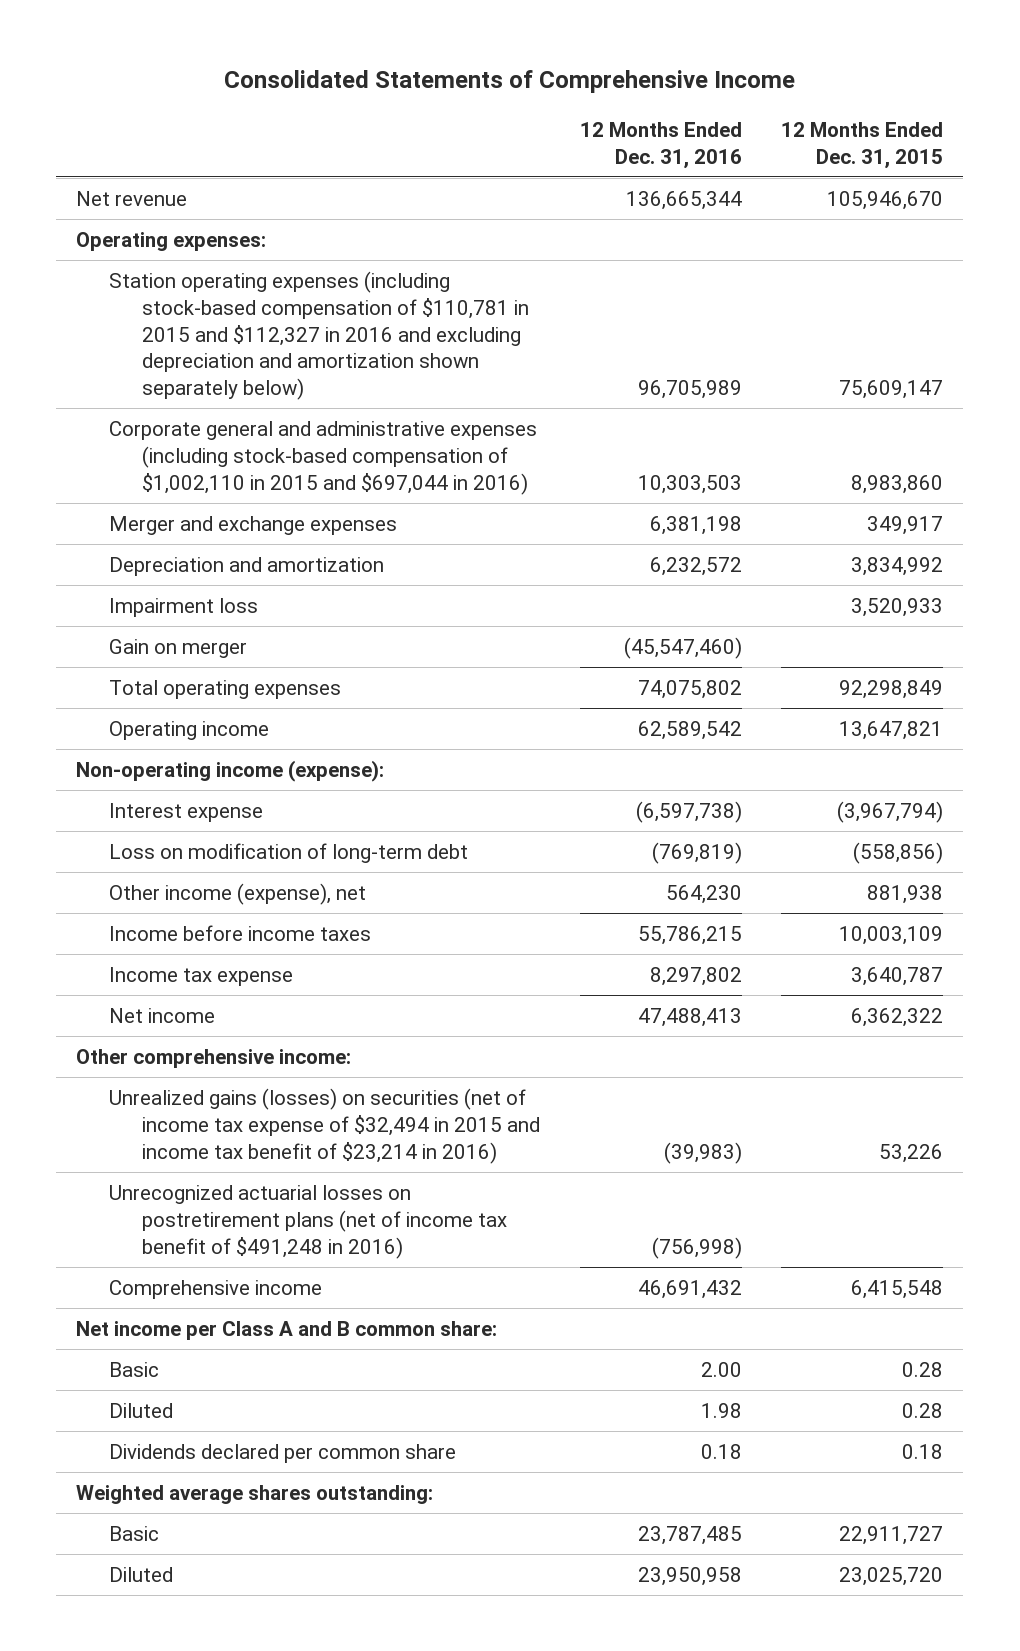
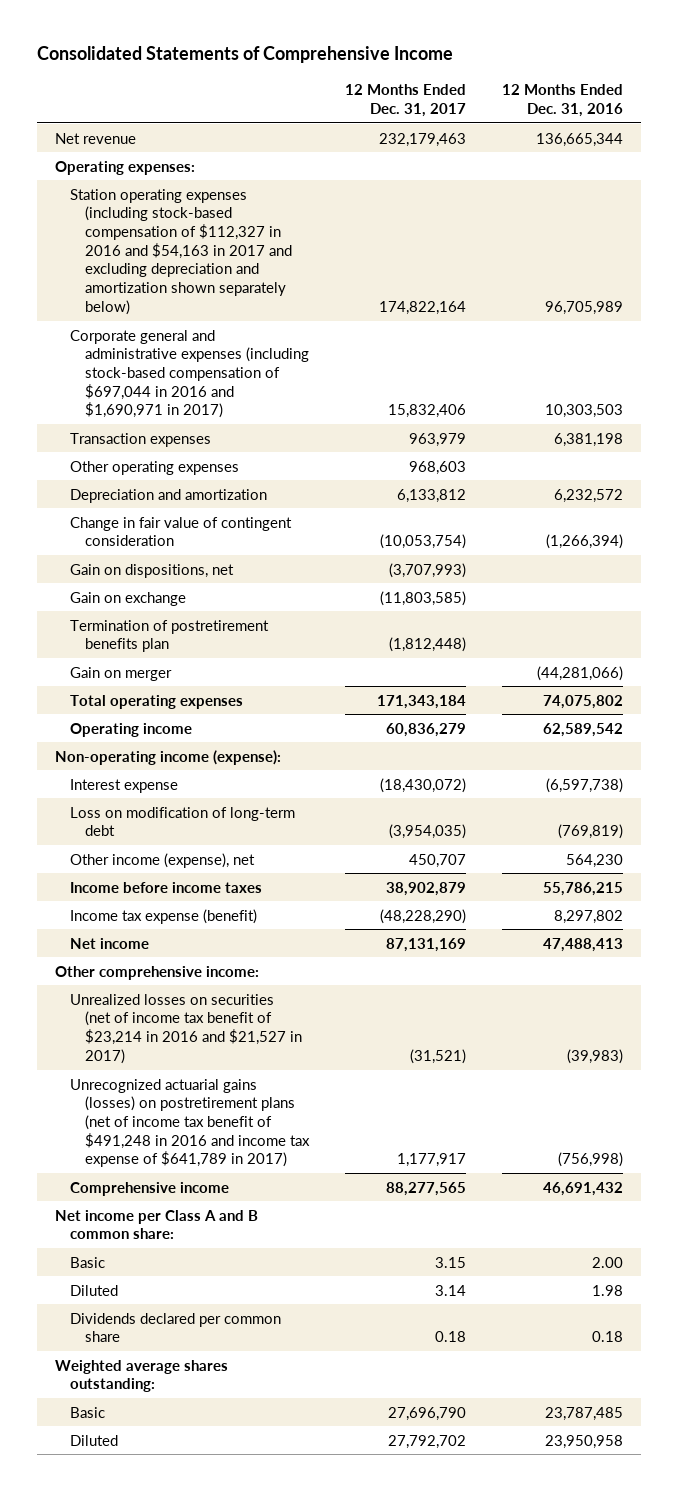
[781,121,944,169] 12 Months Ended Dec. 31, 2015 -> none
none -> [344,84,466,117] 12 Months Ended Dec. 31, 2017
[109,270,530,401] Station operating expenses (including stock-based compensation of $110,781 in 2015 and $112,327 in 2016 and excluding depreciation and amortization shown separately below) -> [69,188,292,315] Station operating expenses (including stock-based compensation of $112,327 in 2016 and $54,163 in 2017 and excluding depreciation and amortization shown separately below)
[109,420,538,495] Corporate general and administrative expenses (including stock-based compensation of $1,002,110 in 2015 and $697,044 in 2016) -> [69,329,309,419] Corporate general and administrative expenses (including stock-based compensation of $697,044 in 2016 and $1,690,971 in 2017)
[109,515,398,535] Merger and exchange expenses -> [69,432,211,447] Transaction expenses
none -> [69,460,239,475] Other operating expenses
[109,597,259,617] Impairment loss -> none
none -> [69,516,292,547] Change in fair value of contingent consideration
none -> [69,563,234,578] Gain on dispositions, net
none -> [69,591,186,606] Gain on exchange
none -> [69,619,269,653] Termination of postretirement benefits plan
[623,636,742,659] (45,547,460) -> [537,665,624,681] (44,281,066)
[109,966,294,986] Income tax expense -> [69,908,257,924] Income tax expense (benefit)
[109,1087,541,1164] Unrealized gains (losses) on securities (net of income tax expense of $32,494 in 2015 and income tax benefit of $23,214 in 2016) -> [69,993,302,1064] Unrealized losses on securities (net of income tax benefit of $23,214 in 2016 and $21,527 in 2017)
[109,1184,508,1259] Unrecognized actuarial losses on postretirement plans (net of income tax benefit of $491,248 in 2016) -> [69,1078,310,1168] Unrecognized actuarial gains (losses) on postretirement plans (net of income tax benefit of $491,248 in 2016 and income tax expense of $641,789 in 2017)

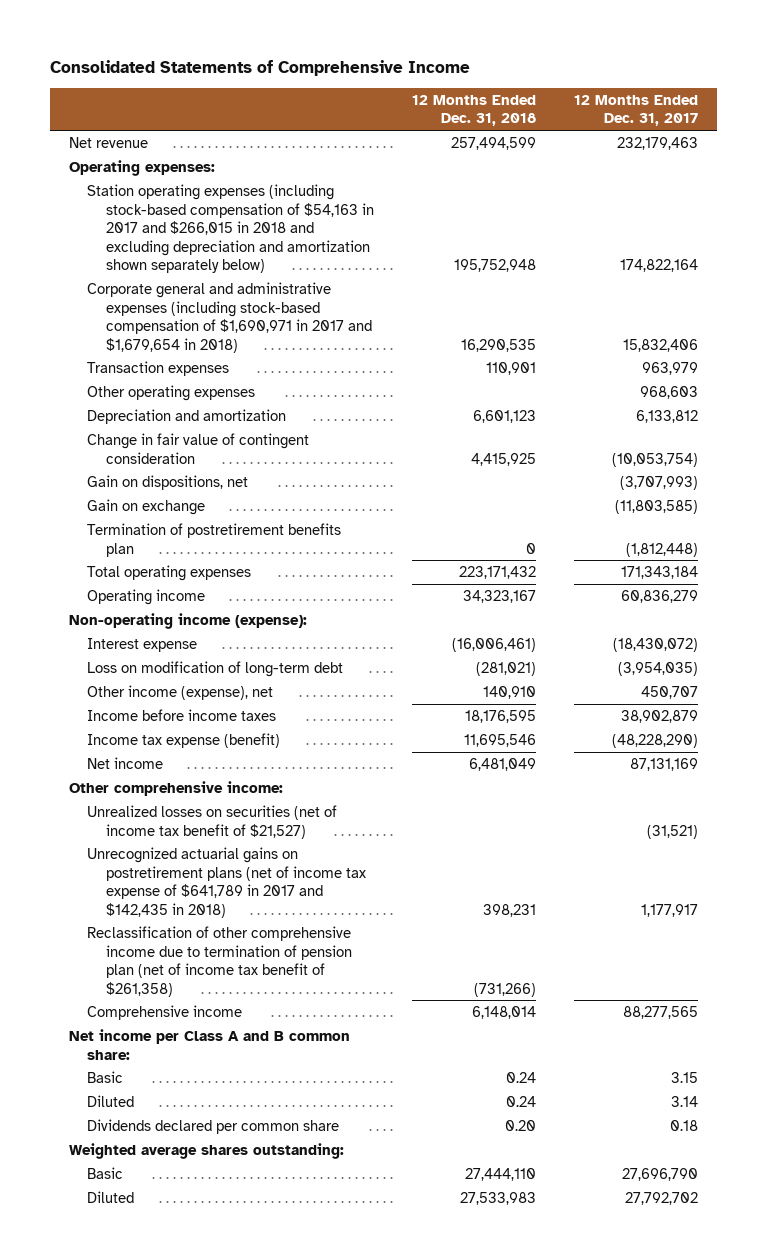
[502,84,624,117] 12 Months Ended Dec. 31, 2016 -> none
none -> [411,94,536,127] 12 Months Ended Dec. 31, 2018
[69,188,292,315] Station operating expenses (including stock-based compensation of $112,327 in 2016 and $54,163 in 2017 and excluding depreciation and amortization shown separately below) -> [87,183,374,274] Station operating expenses (including stock-based compensation of $54,163 in 2017 and $266,015 in 2018 and excluding depreciation and amortization shown separately below)
[69,329,309,419] Corporate general and administrative expenses (including stock-based compensation of $697,044 in 2016 and $1,690,971 in 2017) -> [87,281,372,353] Corporate general and administrative expenses (including stock-based compensation of $1,690,971 in 2017 and $1,679,654 in 2018)
[69,666,172,681] Gain on merger -> none
[69,993,302,1064] Unrealized losses on securities (net of income tax benefit of $23,214 in 2016 and $21,527 in 2017) -> [87,804,338,839] Unrealized losses on securities (net of income tax benefit of $21,527)
[69,1078,310,1168] Unrecognized actuarial gains (losses) on postretirement plans (net of income tax benefit of $491,248 in 2016 and income tax expense of $641,789 in 2017) -> [87,846,366,918] Unrecognized actuarial gains on postretirement plans (net of income tax expense of $641,789 in 2017 and $142,435 in 2018)
none -> [87,925,352,997] Reclassification of other comprehensive income due to termination of pension plan (net of income tax benefit of $261,358)

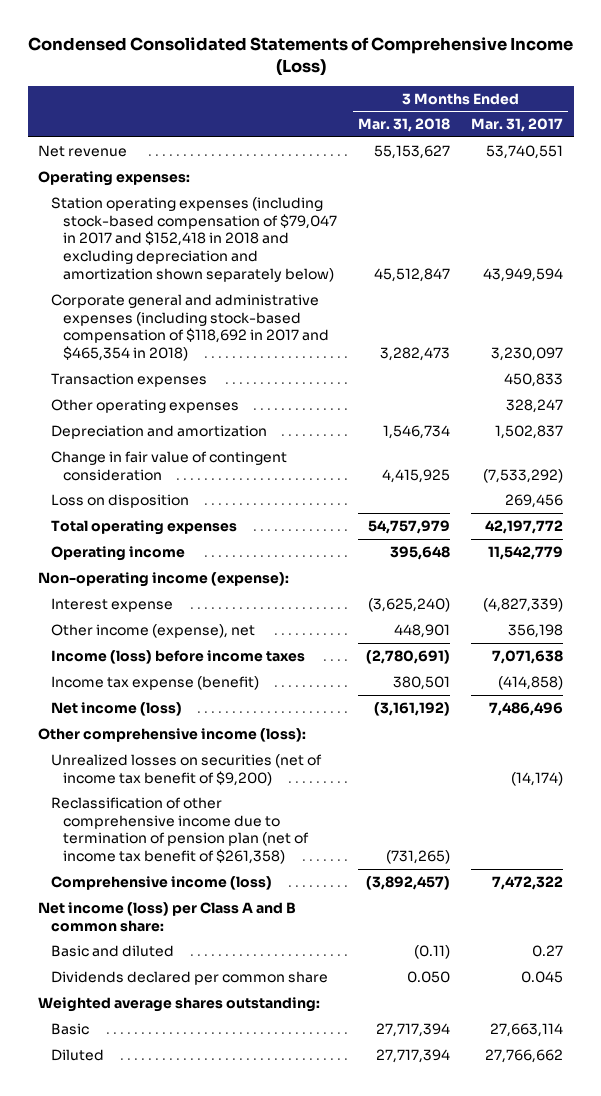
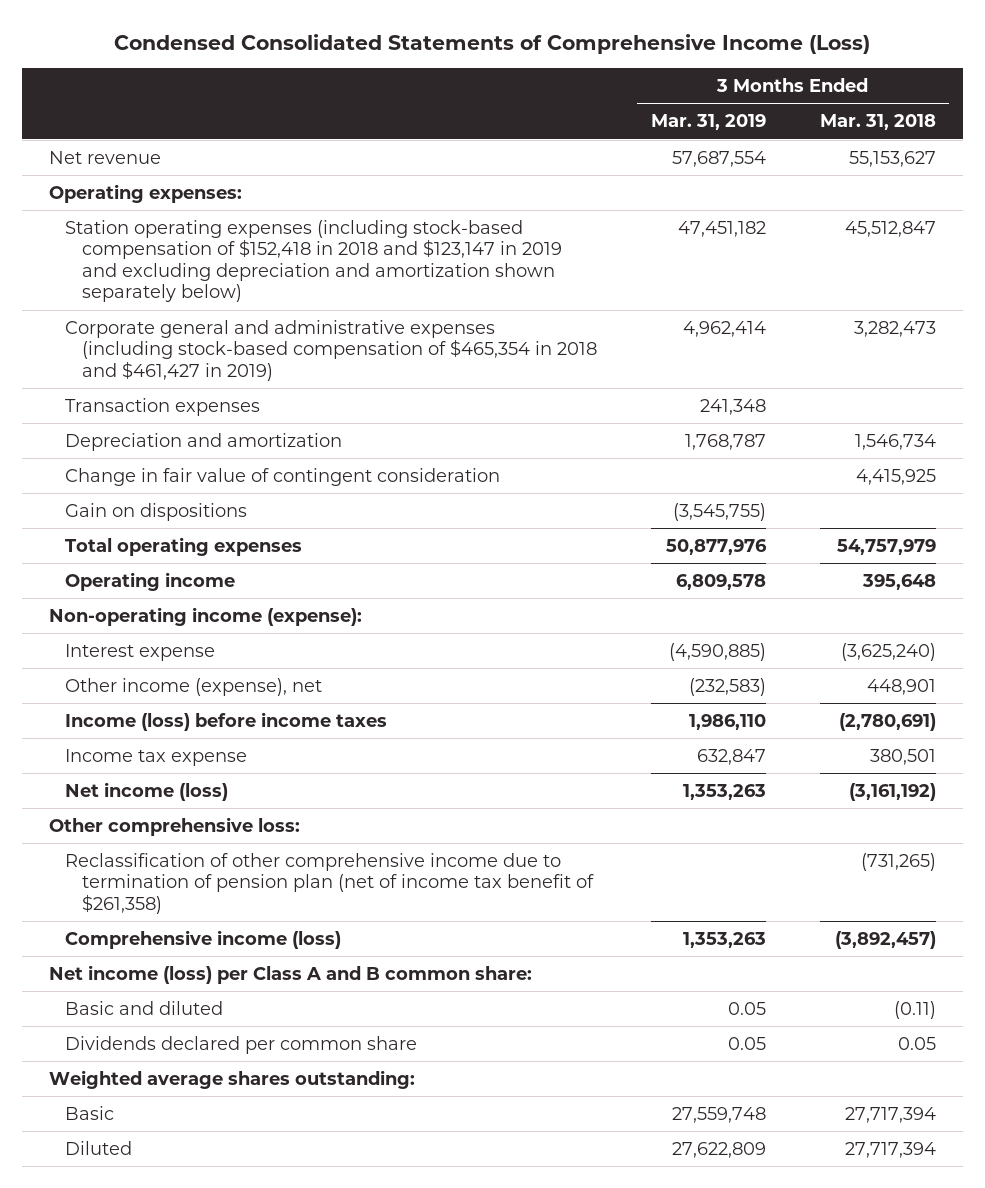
[471,118,564,133] Mar. 31, 2017 -> none
none -> [650,114,766,131] Mar. 31, 2019
[50,196,338,282] Station operating expenses (including stock-based compensation of $79,047 in 2017 and $152,418 in 2018 and excluding depreciation and amortization shown separately below) -> [65,219,562,303] Station operating expenses (including stock-based compensation of $152,418 in 2018 and $123,147 in 2019 and excluding depreciation and amortization shown separately below)
[50,293,330,362] Corporate general and administrative expenses (including stock-based compensation of $118,692 in 2017 and $465,354 in 2018) -> [65,319,597,381] Corporate general and administrative expenses (including stock-based compensation of $465,354 in 2018 and $461,427 in 2019)
[50,398,239,413] Other operating expenses -> none
[50,493,189,508] Loss on disposition -> [65,502,248,521] Gain on dispositions
[50,675,259,690] Income tax expense (benefit) -> [65,748,248,766] Income tax expense
[50,753,322,786] Unrealized losses on securities (net of income tax benefit of $9,200) -> none
[38,727,307,742] Other comprehensive income (loss): -> [48,816,300,836] Other comprehensive loss:
[407,970,451,983] 0.050 -> [897,1036,936,1050] 0.05

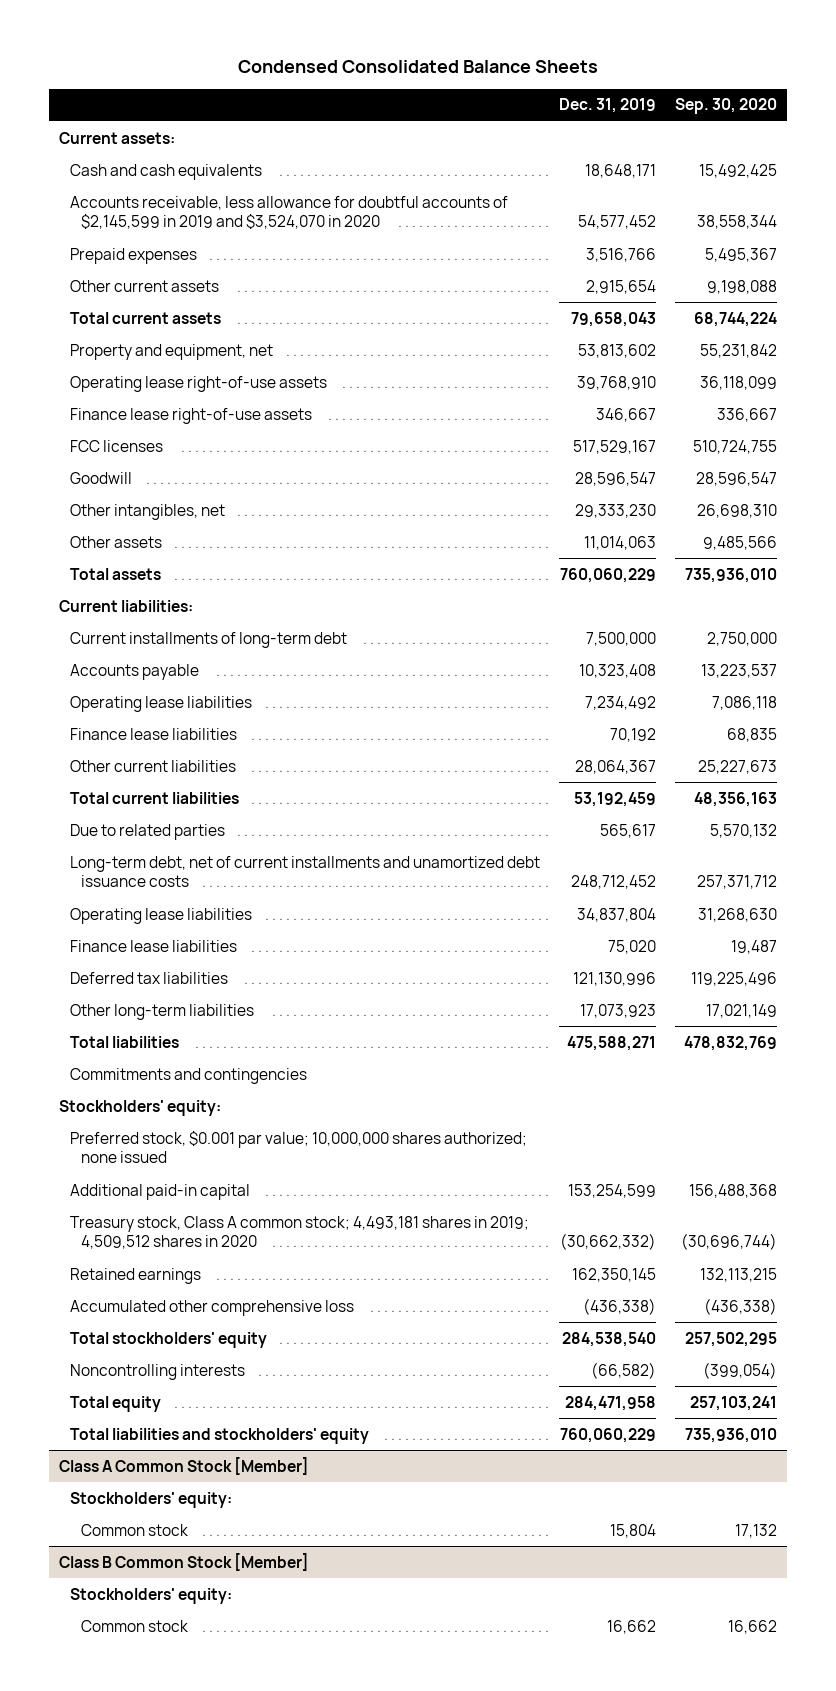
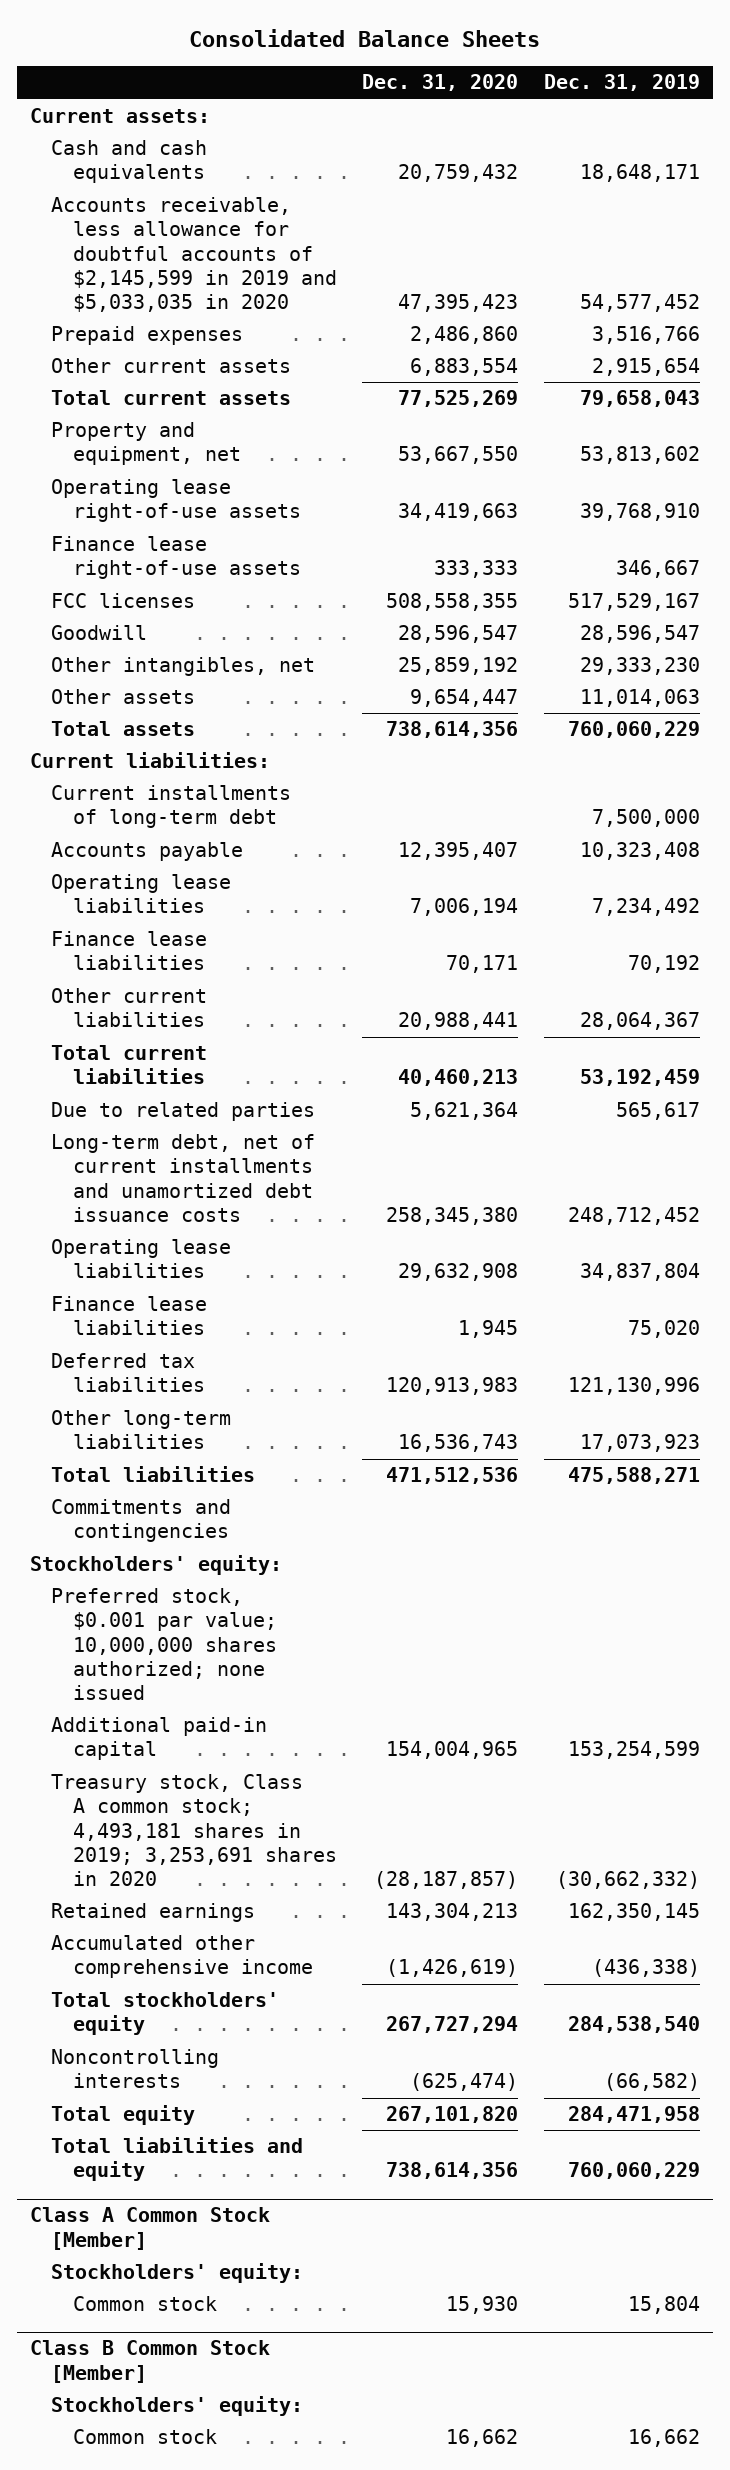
[237,60,598,74] Condensed Consolidated Balance Sheets -> [188,28,540,47] Consolidated Balance Sheets
[675,98,778,115] Sep. 30, 2020 -> none
none -> [362,74,519,92] Dec. 31, 2020
[69,195,508,230] Accounts receivable, less allowance for doubtful accounts of $2,145,599 in 2019 and $3,524,070 in 2020 -> [51,197,337,313] Accounts receivable, less allowance for doubtful accounts of $2,145,599 in 2019 and $5,033,035 in 2020
[69,1215,529,1250] Treasury stock, Class A common stock; 4,493,181 shares in 2019; 4,509,512 shares in 2020 -> [51,1774,337,1887] Treasury stock, Class A common stock; 4,493,181 shares in 2019; 3,253,691 shares in 2020
[69,1299,354,1316] Accumulated other comprehensive loss -> [51,1935,313,1979] Accumulated other comprehensive income
[69,1427,369,1444] Total liabilities and stockholders' equity -> [51,2137,304,2182] Total liabilities and equity

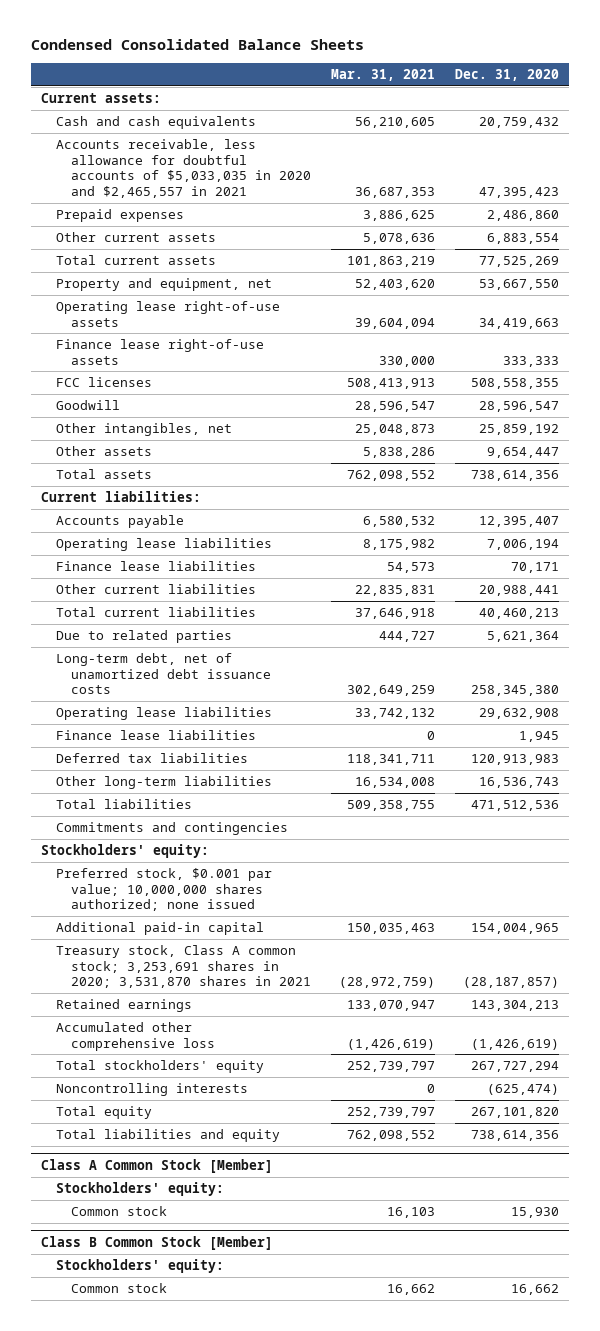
[188,28,540,47] Consolidated Balance Sheets -> [30,39,364,51] Condensed Consolidated Balance Sheets
[543,74,700,92] Dec. 31, 2019 -> none
none -> [331,69,436,82] Mar. 31, 2021
[51,197,337,313] Accounts receivable, less allowance for doubtful accounts of $2,145,599 in 2019 and $5,033,035 in 2020 -> [55,138,311,199] Accounts receivable, less allowance for doubtful accounts of $5,033,035 in 2020 and $2,465,557 in 2021
[51,785,292,829] Current installments of long-term debt -> none
[51,1134,316,1222] Long-term debt, net of current installments and unamortized debt issuance costs -> [55,652,271,695] Long-term debt, net of unamortized debt issuance costs
[51,1774,337,1887] Treasury stock, Class A common stock; 4,493,181 shares in 2019; 3,253,691 shares in 2020 -> [55,944,311,989] Treasury stock, Class A common stock; 3,253,691 shares in 2020; 3,531,870 shares in 2021
[51,1935,313,1979] Accumulated other comprehensive income -> [55,1021,215,1051] Accumulated other comprehensive loss

